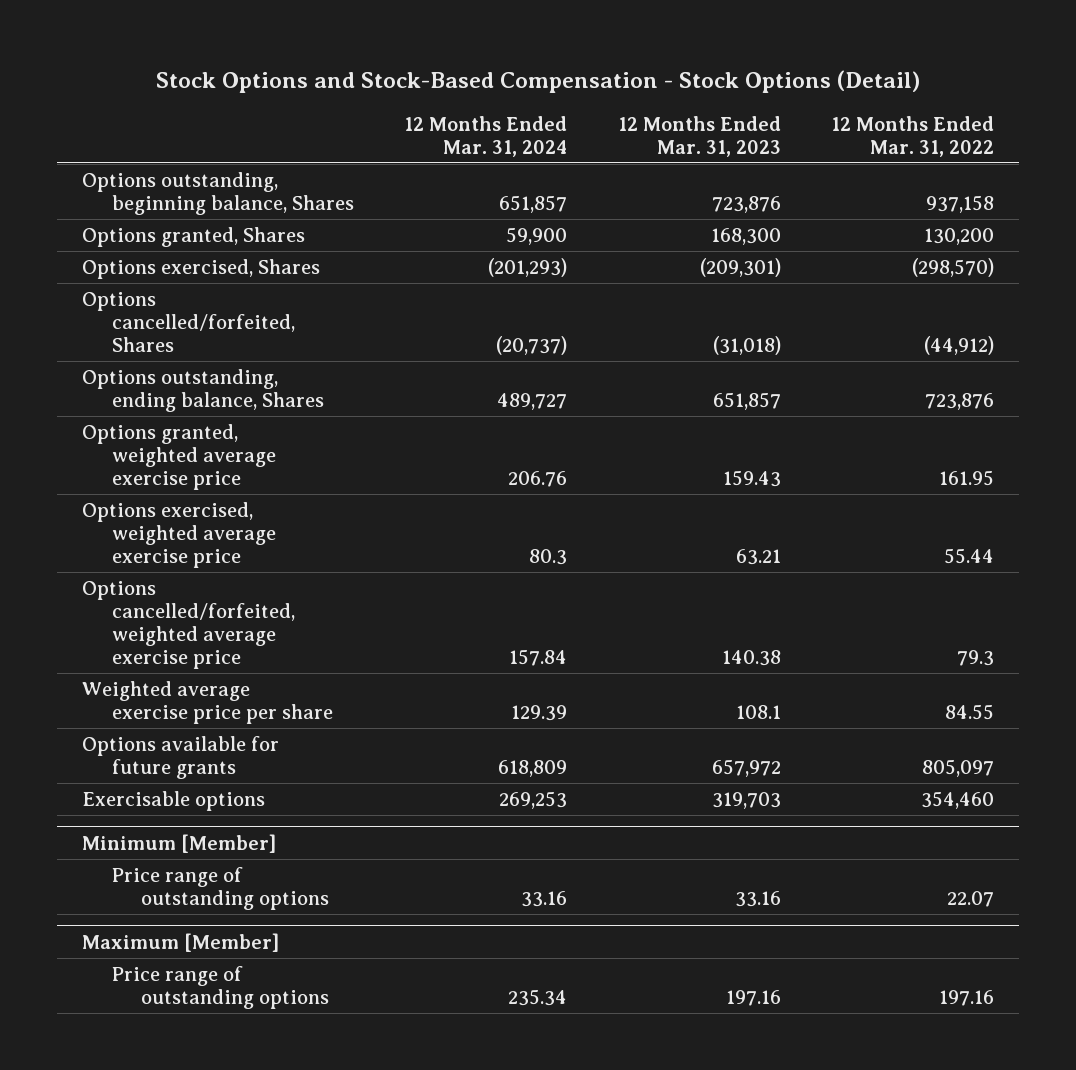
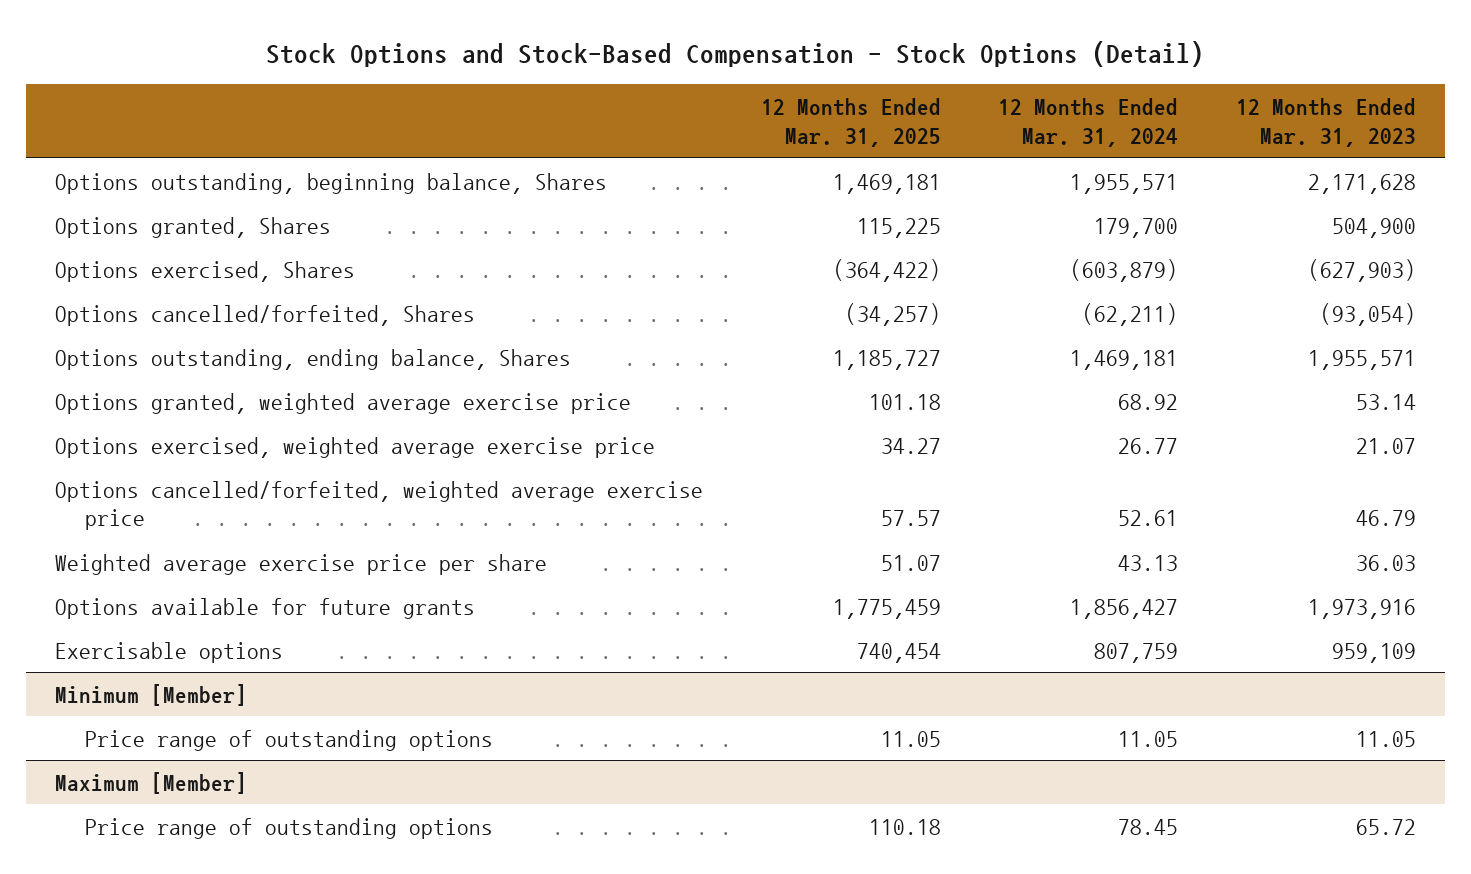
[831,115,995,157] 12 Months Ended Mar. 31, 2022 -> none
none -> [760,97,941,147] 12 Months Ended Mar. 31, 2025
[499,195,568,214] 651,857 -> [1070,173,1179,194] 1,955,571
[711,196,781,214] 723,876 -> [1307,173,1416,194] 2,171,628
[506,227,568,246] 59,900 -> [1094,217,1179,238] 179,700
[710,228,781,246] 168,300 -> [1331,217,1416,238] 504,900
[488,258,568,278] (201,293) -> [1070,258,1179,282] (603,879)
[699,258,781,278] (209,301) -> [1307,258,1416,282] (627,903)
[496,336,568,356] (20,737) -> [1082,302,1179,326] (62,211)
[712,336,781,356] (31,018) -> [1319,302,1416,326] (93,054)
[497,393,568,411] 489,727 -> [1070,349,1179,370] 1,469,181
[712,392,781,411] 651,857 -> [1307,349,1416,370] 1,955,571
[508,471,568,488] 206.76 -> [1118,393,1179,410] 68.92
[722,470,781,488] 159.43 -> [1355,393,1416,410] 53.14
[529,549,568,566] 80.3 -> [1118,437,1179,454] 26.77
[735,549,781,566] 63.21 -> [1355,437,1416,454] 21.07
[509,649,568,667] 157.84 -> [1118,510,1179,527] 52.61
[721,650,781,667] 140.38 -> [1355,510,1416,527] 46.79
[511,705,568,722] 129.39 -> [1118,554,1179,571] 43.13
[735,705,781,720] 108.1 -> [1355,554,1416,571] 36.03
[498,760,568,778] 618,809 -> [1070,598,1179,619] 1,856,427
[711,759,781,778] 657,972 -> [1307,598,1416,619] 1,973,916
[499,791,568,810] 269,253 -> [1094,642,1179,663] 807,759
[711,792,781,810] 319,703 -> [1331,642,1416,663] 959,109
[521,891,568,908] 33.16 -> [1118,730,1179,747] 11.05
[734,891,781,908] 33.16 -> [1355,730,1416,747] 11.05
[508,989,568,1007] 235.34 -> [1118,818,1179,835] 78.45
[725,990,781,1007] 197.16 -> [1355,818,1416,835] 65.72

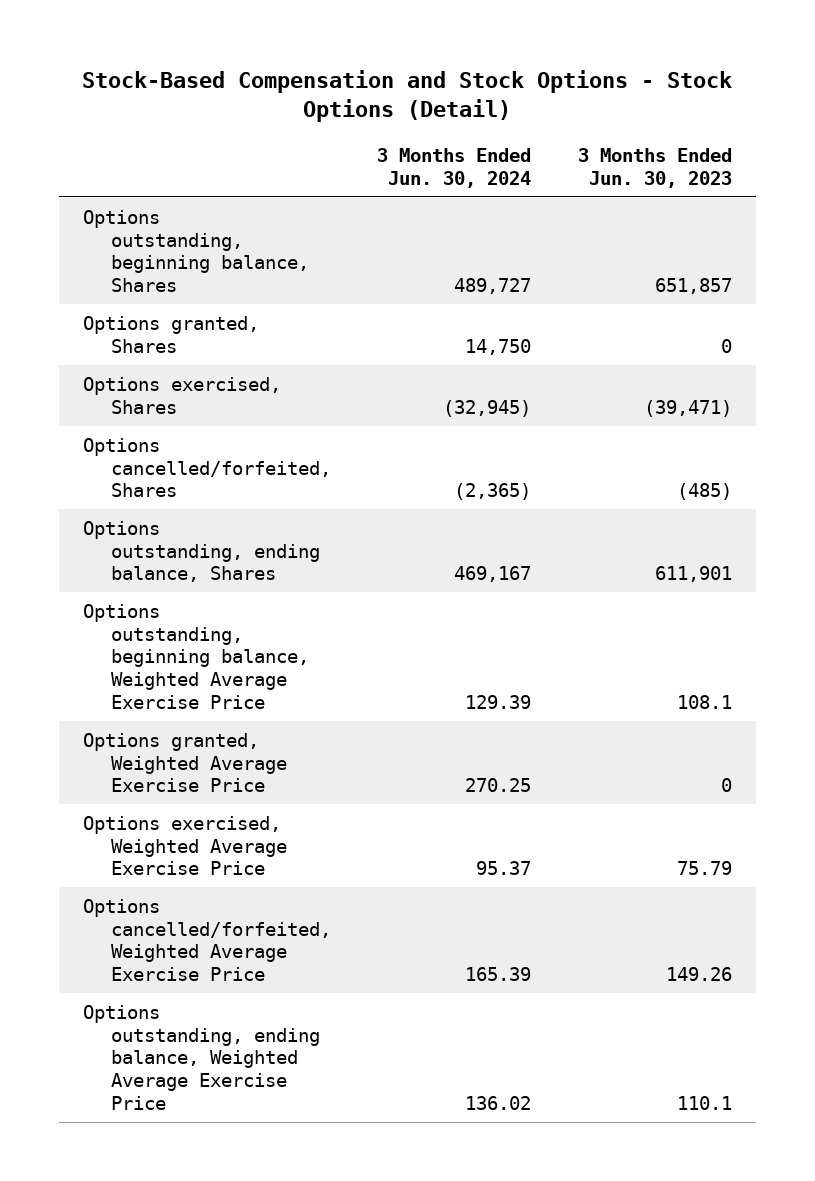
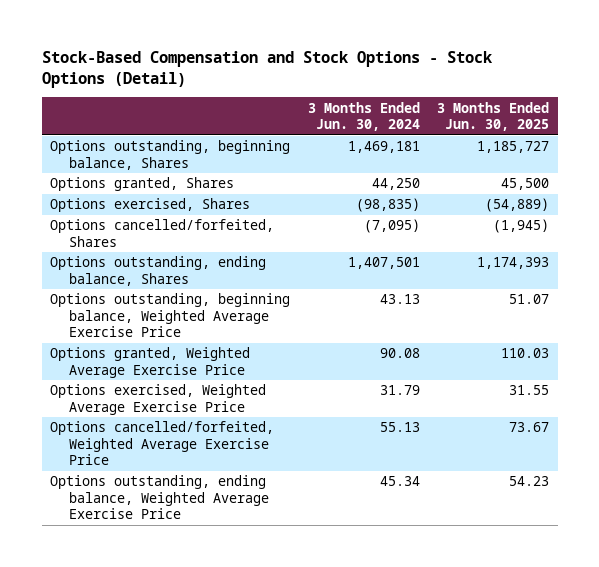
[578,147,733,188] 3 Months Ended Jun. 30, 2023 -> none
none -> [437,101,550,132] 3 Months Ended Jun. 30, 2025
[454,278,532,295] 489,727 -> [347,141,420,154] 1,469,181
[465,338,532,355] 14,750 -> [371,178,420,191] 44,250
[443,399,532,417] (32,945) -> [355,198,420,213] (98,835)
[454,483,532,501] (2,365) -> [363,219,420,234] (7,095)
[454,566,532,583] 469,167 -> [347,257,420,270] 1,407,501
[465,695,532,710] 129.39 -> [379,294,420,305] 43.13
[465,778,532,793] 270.25 -> [379,348,420,359] 90.08
[476,861,532,876] 95.37 -> [379,385,420,396] 31.79
[465,967,532,982] 165.39 -> [379,422,420,433] 55.13
[465,1096,532,1111] 136.02 -> [379,476,420,487] 45.34

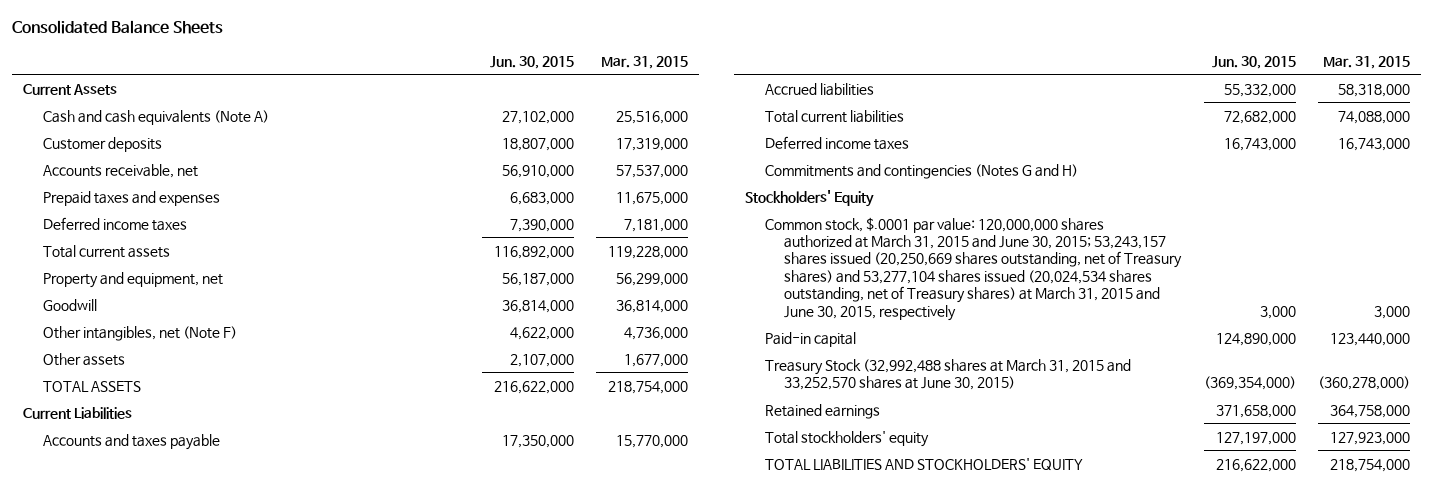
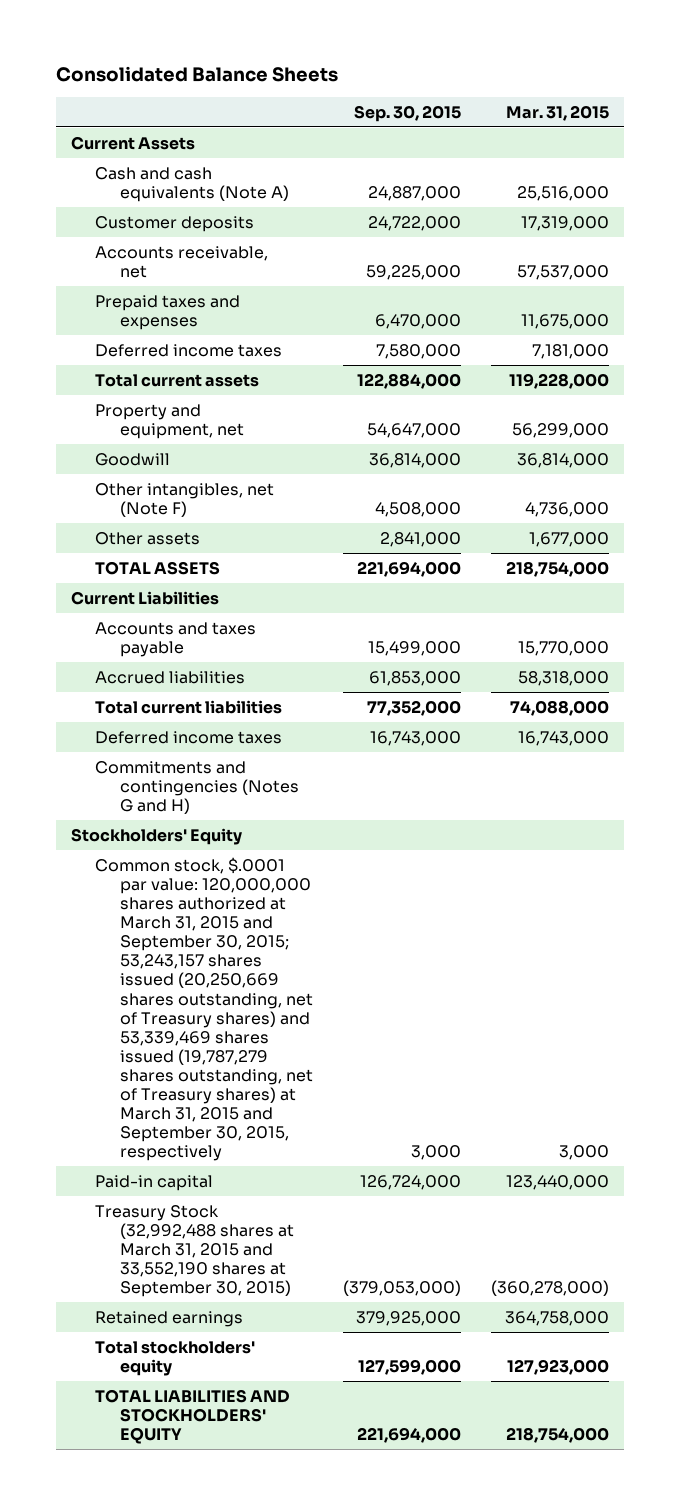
[489,55,574,69] Jun. 30, 2015 -> none
none -> [353,104,461,122] Sep. 30, 2015
[764,216,1183,321] Common stock, $.0001 par value: 120,000,000 shares authorized at March 31, 2015 and June 30, 2015; 53,243,157 shares issued (20,250,669 shares outstanding, net of Treasury shares) and 53,277,104 shares issued (20,024,534 shares outstanding, net of Treasury shares) at March 31, 2015 and June 30, 2015, respectively -> [95,856,313,1162] Common stock, $.0001 par value: 120,000,000 shares authorized at March 31, 2015 and September 30, 2015; 53,243,157 shares issued (20,250,669 shares outstanding, net of Treasury shares) and 53,339,469 shares issued (19,787,279 shares outstanding, net of Treasury shares) at March 31, 2015 and September 30, 2015, respectively
[764,358,1131,390] Treasury Stock (32,992,488 shares at March 31, 2015 and 33,252,570 shares at June 30, 2015) -> [95,1204,294,1298] Treasury Stock (32,992,488 shares at March 31, 2015 and 33,552,190 shares at September 30, 2015)

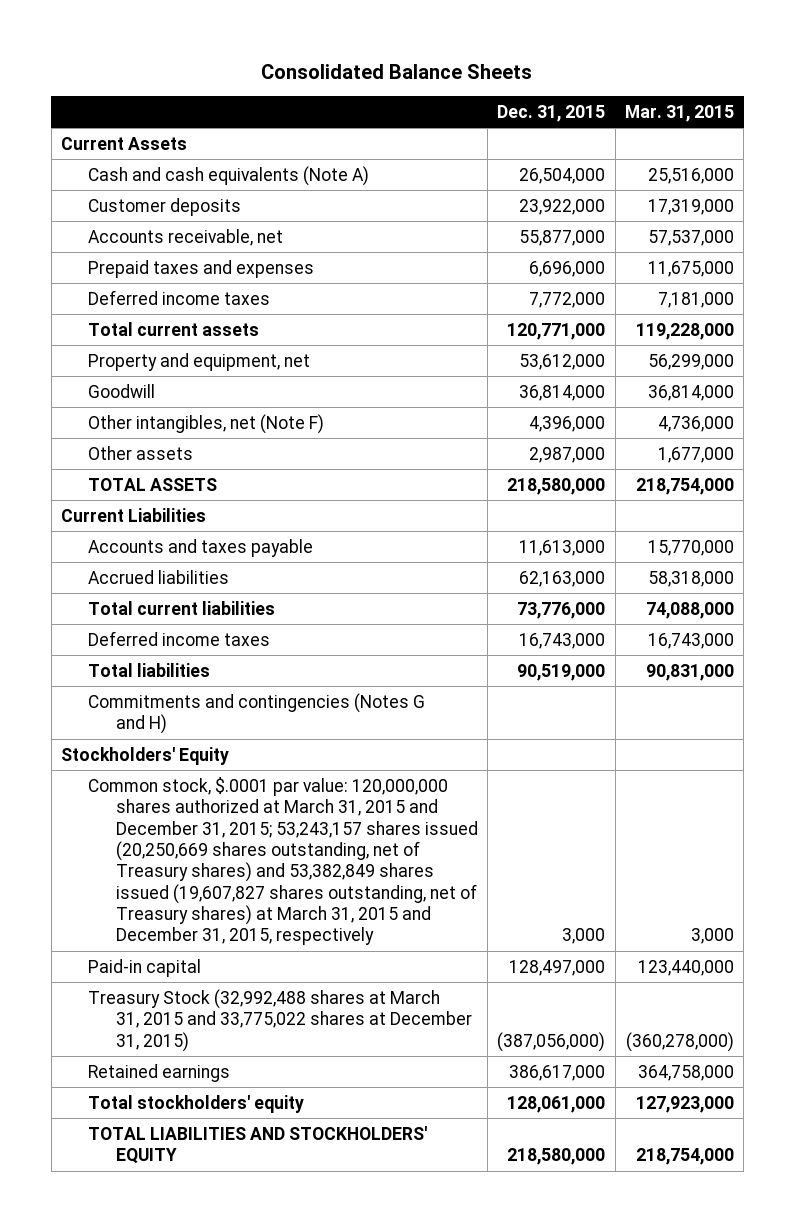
[353,104,461,122] Sep. 30, 2015 -> none
none -> [497,105,606,123] Dec. 31, 2015
none -> [88,662,211,677] Total liabilities
[95,856,313,1162] Common stock, $.0001 par value: 120,000,000 shares authorized at March 31, 2015 and September 30, 2015; 53,243,157 shares issued (20,250,669 shares outstanding, net of Treasury shares) and 53,339,469 shares issued (19,787,279 shares outstanding, net of Treasury shares) at March 31, 2015 and September 30, 2015, respectively -> [88,776,478,946] Common stock, $.0001 par value: 120,000,000 shares authorized at March 31, 2015 and December 31, 2015; 53,243,157 shares issued (20,250,669 shares outstanding, net of Treasury shares) and 53,382,849 shares issued (19,607,827 shares outstanding, net of Treasury shares) at March 31, 2015 and December 31, 2015, respectively
[95,1204,294,1298] Treasury Stock (32,992,488 shares at March 31, 2015 and 33,552,190 shares at September 30, 2015) -> [88,988,472,1052] Treasury Stock (32,992,488 shares at March 31, 2015 and 33,775,022 shares at December 31, 2015)

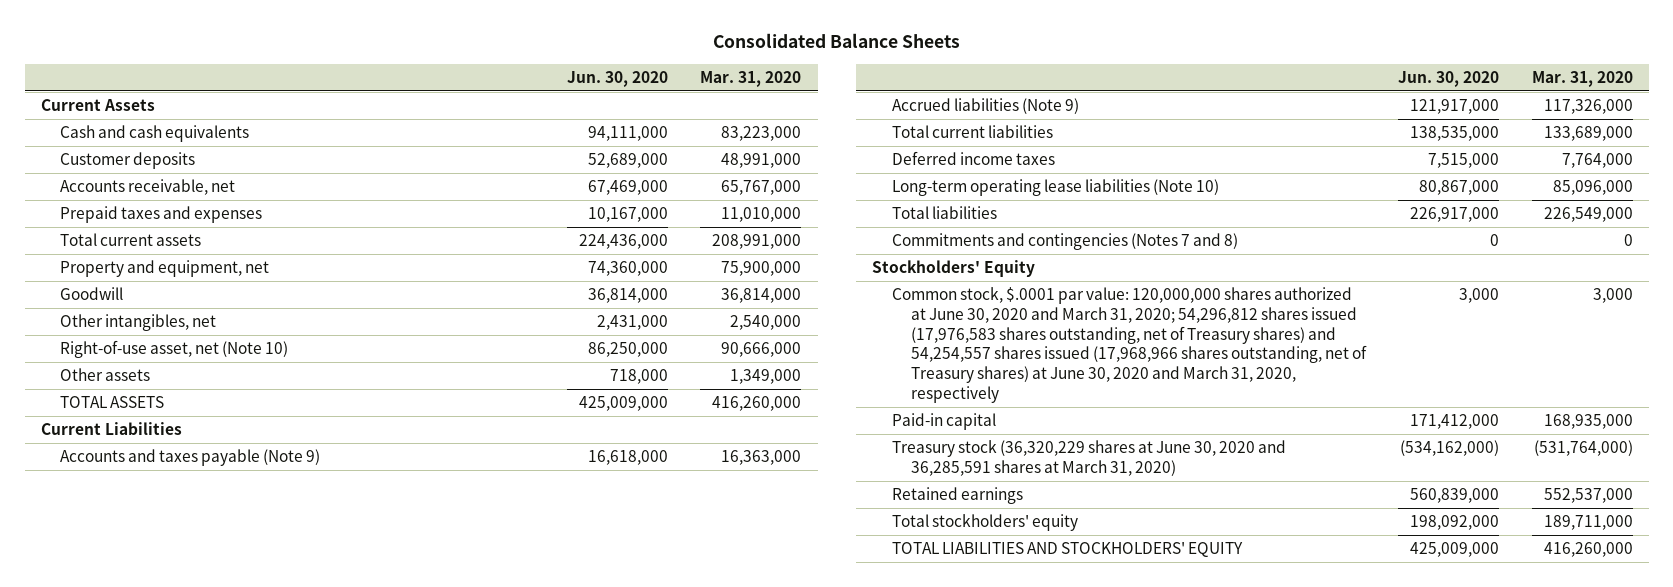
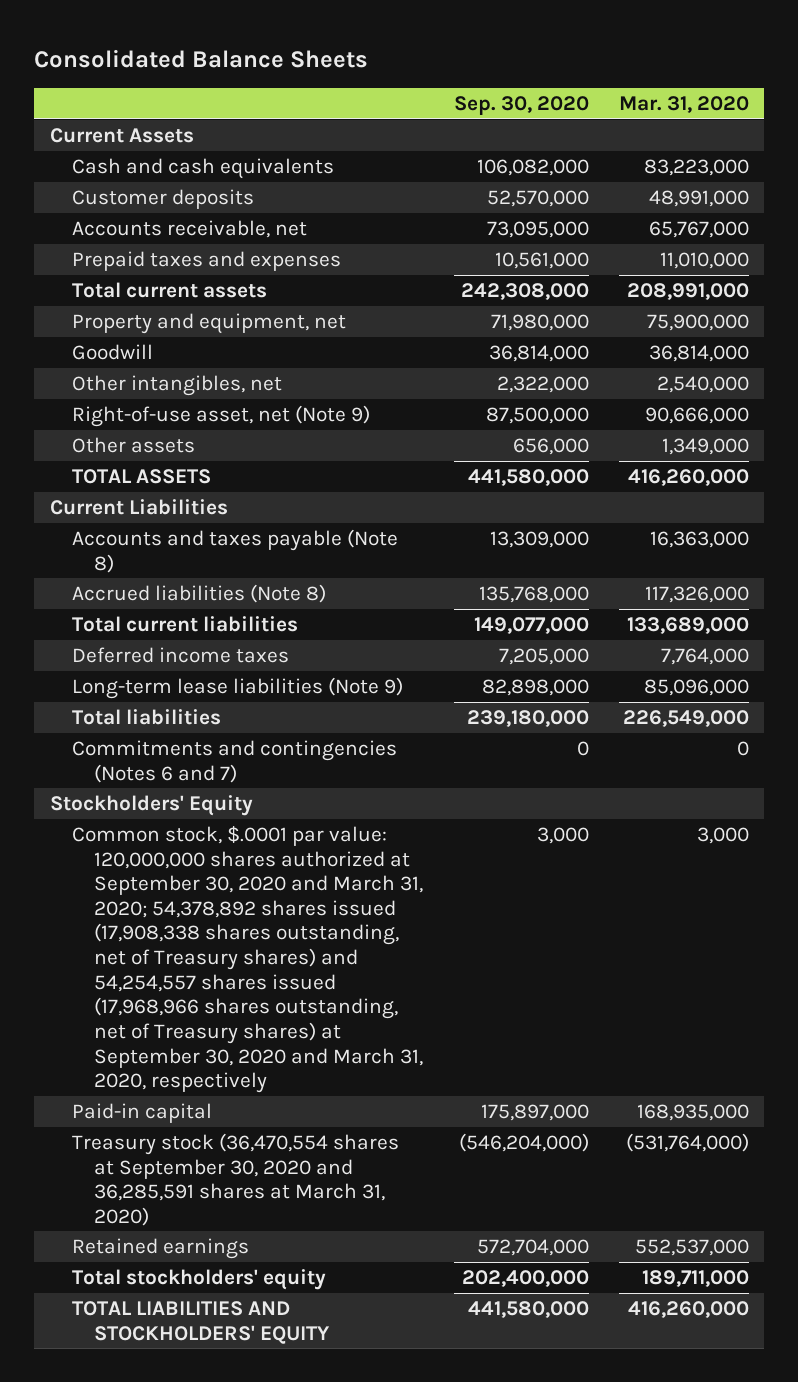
[567,70,669,87] Jun. 30, 2020 -> none
none -> [453,96,589,116] Sep. 30, 2020
[60,340,289,359] Right-of-use asset, net (Note 10) -> [71,404,370,427] Right-of-use asset, net (Note 9)
[60,449,321,467] Accounts and taxes payable (Note 9) -> [71,528,398,573] Accounts and taxes payable (Note 8)
[891,98,1079,115] Accrued liabilities (Note 9) -> [71,583,326,603] Accrued liabilities (Note 8)
[891,179,1219,197] Long-term operating lease liabilities (Note 10) -> [71,676,403,699] Long-term lease liabilities (Note 9)
[891,233,1238,251] Commitments and contingencies (Notes 7 and 8) -> [71,739,397,783] Commitments and contingencies (Notes 6 and 7)
[891,287,1368,403] Common stock, $.0001 par value: 120,000,000 shares authorized at June 30, 2020 and March 31, 2020; 54,296,812 shares issued (17,976,583 shares outstanding, net of Treasury shares) and 54,254,557 shares issued (17,968,966 shares outstanding, net of Treasury shares) at June 30, 2020 and March 31, 2020, respectively -> [71,825,424,1094] Common stock, $.0001 par value: 120,000,000 shares authorized at September 30, 2020 and March 31, 2020; 54,378,892 shares issued (17,908,338 shares outstanding, net of Treasury shares) and 54,254,557 shares issued (17,968,966 shares outstanding, net of Treasury shares) at September 30, 2020 and March 31, 2020, respectively
[891,440,1286,476] Treasury stock (36,320,229 shares at June 30, 2020 and 36,285,591 shares at March 31, 2020) -> [71,1132,399,1226] Treasury stock (36,470,554 shares at September 30, 2020 and 36,285,591 shares at March 31, 2020)

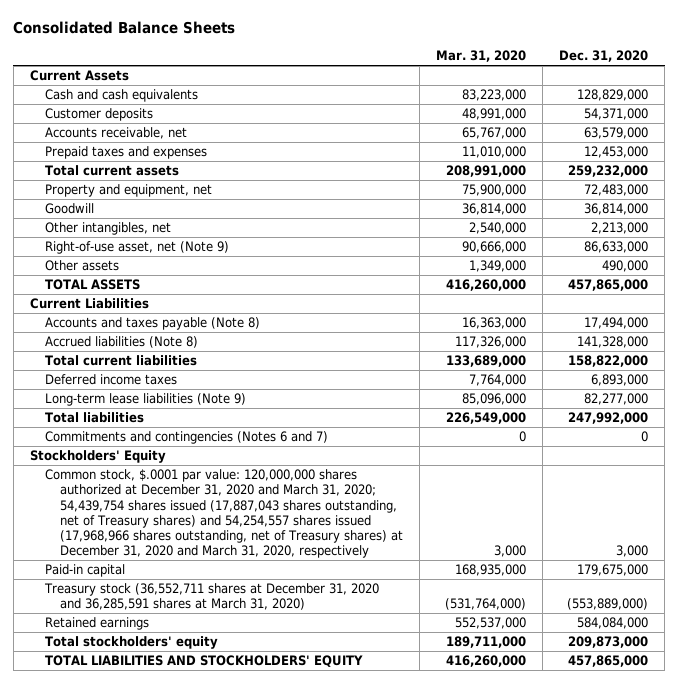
[453,96,589,116] Sep. 30, 2020 -> none
none -> [559,50,649,63] Dec. 31, 2020
[71,825,424,1094] Common stock, $.0001 par value: 120,000,000 shares authorized at September 30, 2020 and March 31, 2020; 54,378,892 shares issued (17,908,338 shares outstanding, net of Treasury shares) and 54,254,557 shares issued (17,968,966 shares outstanding, net of Treasury shares) at September 30, 2020 and March 31, 2020, respectively -> [44,469,403,559] Common stock, $.0001 par value: 120,000,000 shares authorized at December 31, 2020 and March 31, 2020; 54,439,754 shares issued (17,887,043 shares outstanding, net of Treasury shares) and 54,254,557 shares issued (17,968,966 shares outstanding, net of Treasury shares) at December 31, 2020 and March 31, 2020, respectively
[71,1132,399,1226] Treasury stock (36,470,554 shares at September 30, 2020 and 36,285,591 shares at March 31, 2020) -> [43,583,379,611] Treasury stock (36,552,711 shares at December 31, 2020 and 36,285,591 shares at March 31, 2020)

